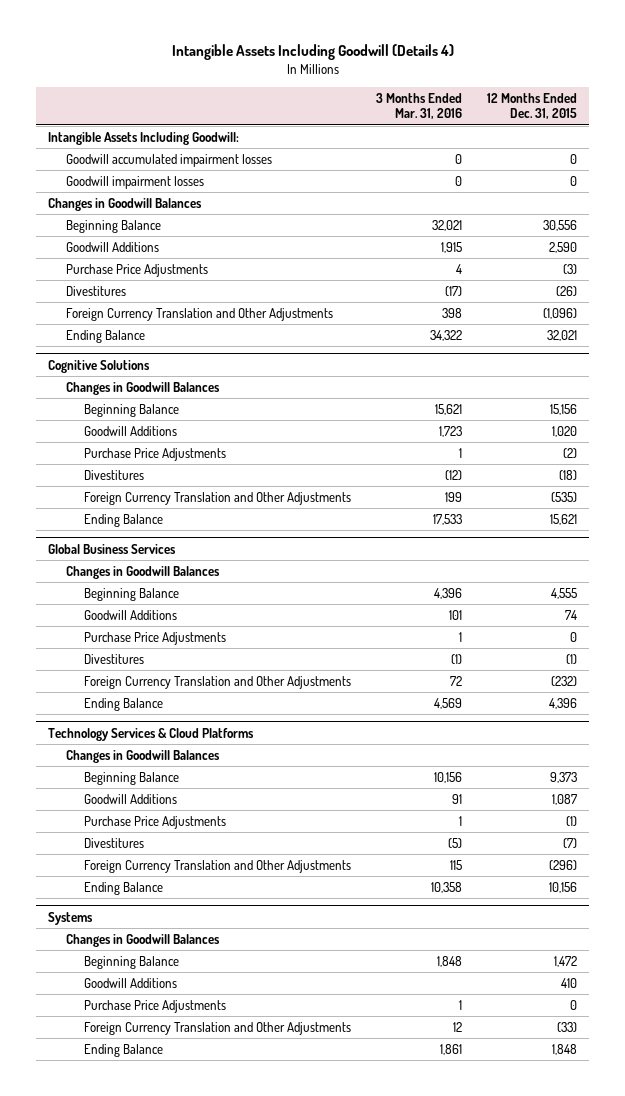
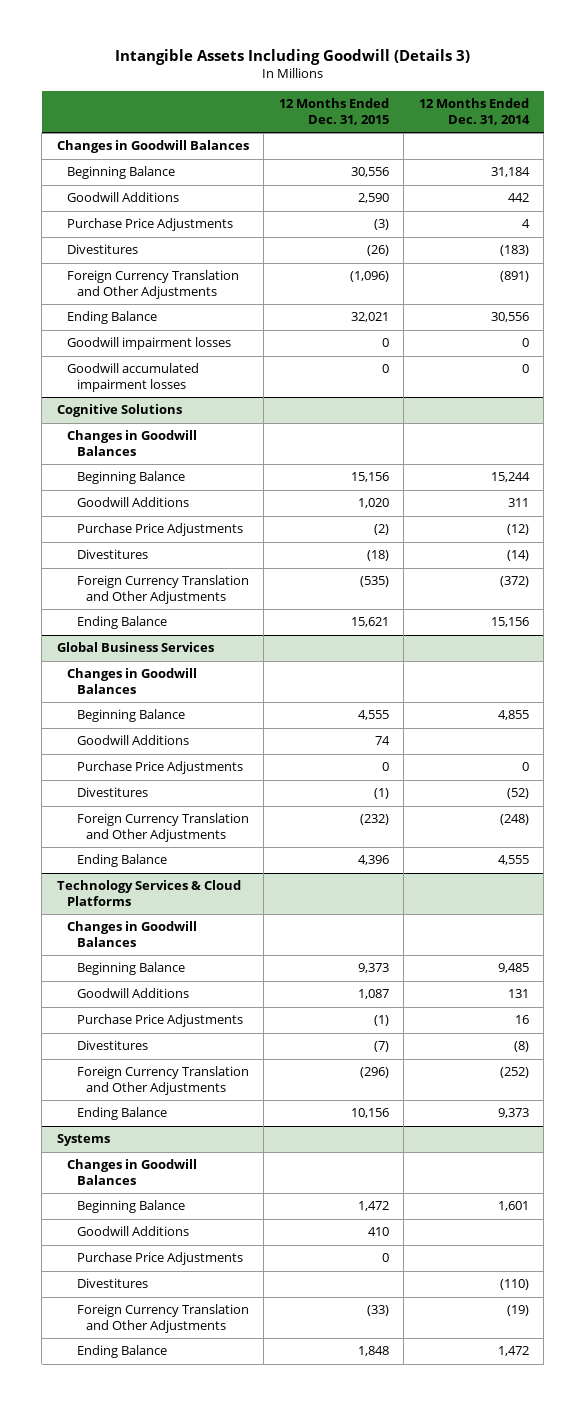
[171,44,454,61] Intangible Assets Including Goodwill (Details 4) -> [114,49,470,66] Intangible Assets Including Goodwill (Details 3)
[375,92,462,120] 3 Months Ended Mar. 31, 2016 -> none
none -> [418,98,530,126] 12 Months Ended Dec. 31, 2014
[48,131,240,145] Intangible Assets Including Goodwill: -> none
[66,175,205,189] Goodwill impairment losses -> [66,337,231,351] Goodwill impairment losses
[66,153,273,167] Goodwill accumulated impairment losses -> [66,363,199,393] Goodwill accumulated impairment losses
none -> [76,1278,148,1289] Divestitures

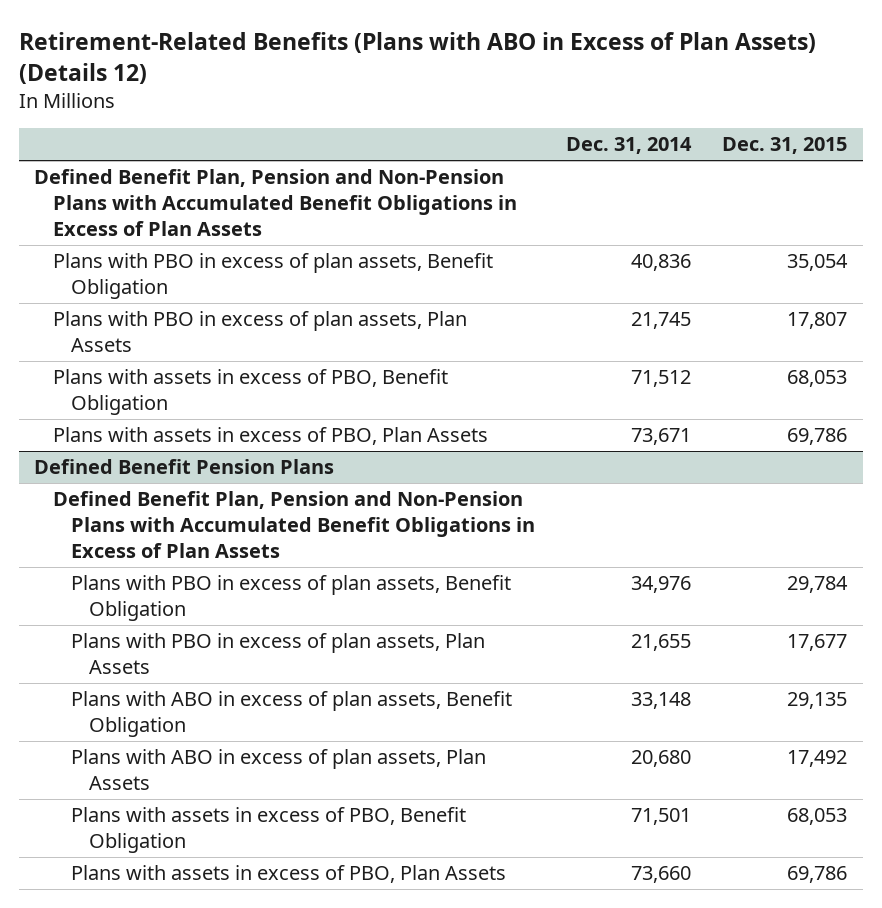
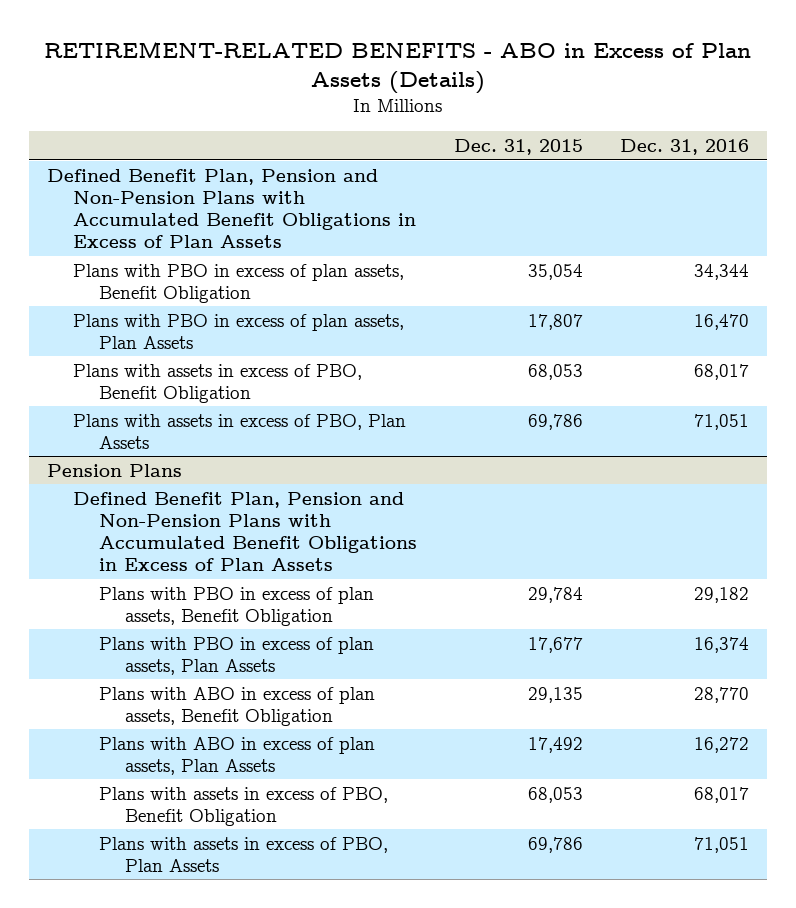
[18,31,816,84] Retirement-Related Benefits (Plans with ABO in Excess of Plan Assets) (Details 12) -> [43,40,751,95] RETIREMENT-RELATED BENEFITS - ABO in Excess of Plan Assets (Details)
[566,137,693,155] Dec. 31, 2014 -> none
none -> [619,138,749,155] Dec. 31, 2016
[34,459,335,475] Defined Benefit Pension Plans -> [47,463,183,477] Pension Plans

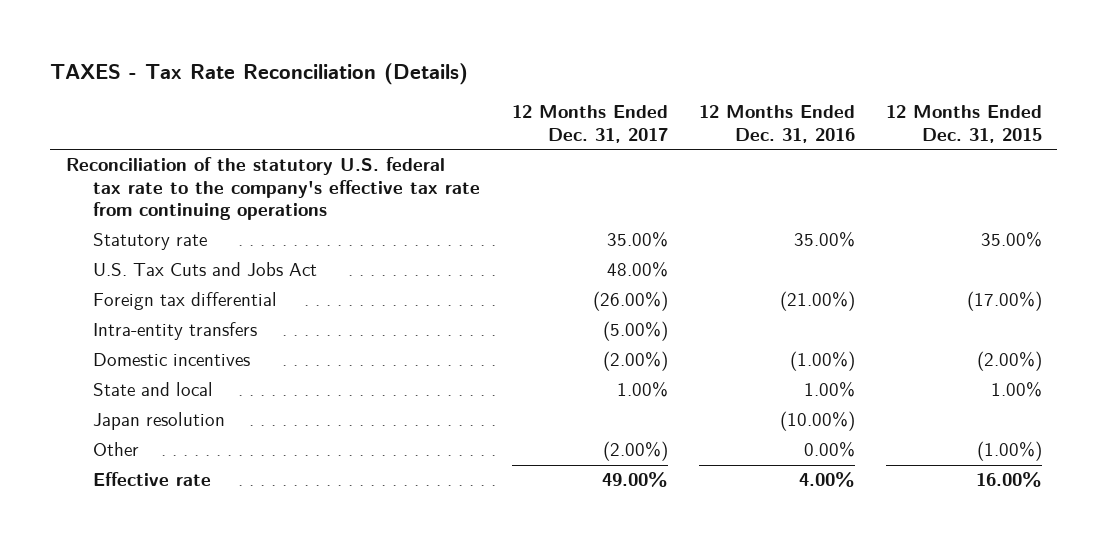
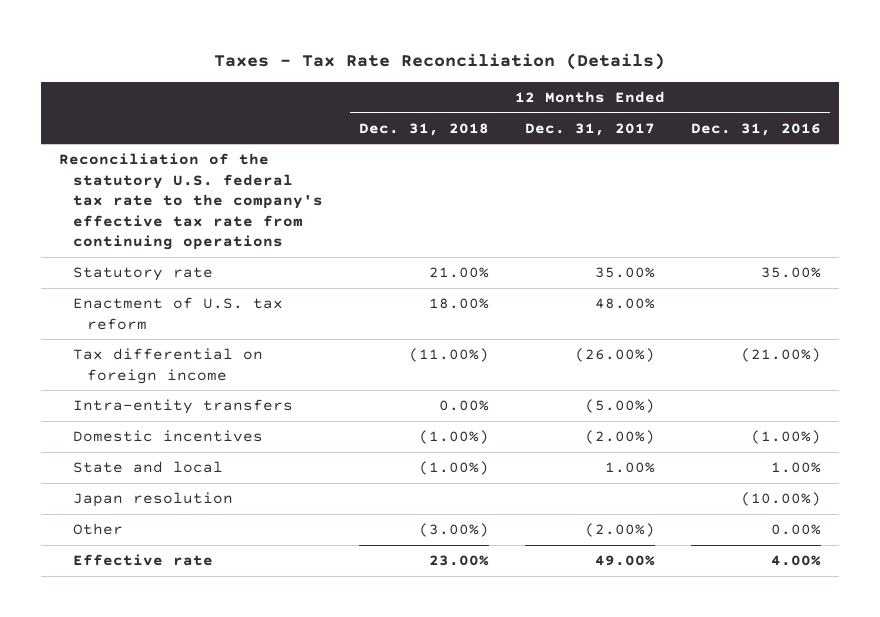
[50,62,469,85] TAXES - Tax Rate Reconciliation (Details) -> [213,52,665,70] Taxes - Tax Rate Reconciliation (Details)
[885,105,1042,143] 12 Months Ended Dec. 31, 2015 -> none
none -> [358,122,489,136] Dec. 31, 2018
[93,262,318,277] U.S. Tax Cuts and Jobs Act -> [72,297,283,330] Enactment of U.S. tax reform
[93,292,278,311] Foreign tax differential -> [72,348,263,384] Tax differential on foreign income

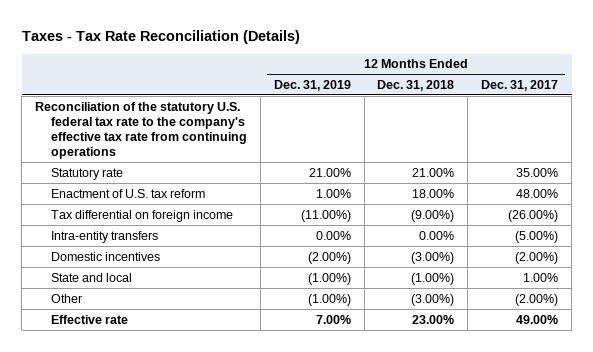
[690,122,821,136] Dec. 31, 2016 -> none
none -> [273,79,351,91] Dec. 31, 2019
[408,348,489,363] (11.00%) -> [411,209,455,222] (9.00%)
[418,430,489,445] (1.00%) -> [411,251,455,264] (3.00%)
[72,492,233,508] Japan resolution -> none

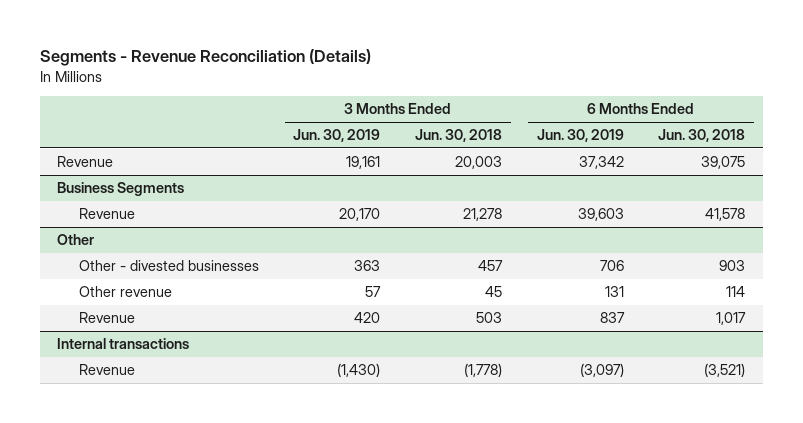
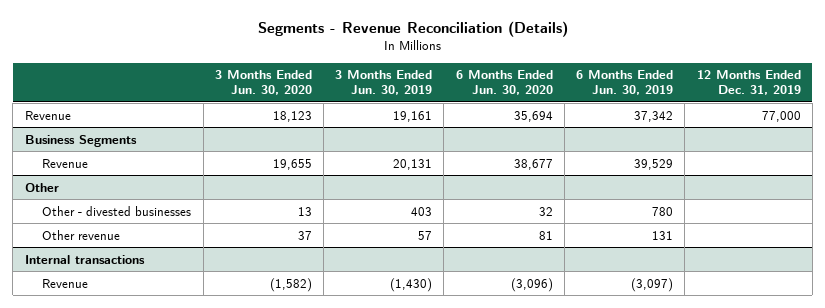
[415,129,503,143] Jun. 30, 2018 -> none
[658,129,746,143] Jun. 30, 2018 -> none
none -> [214,70,312,96] 3 Months Ended Jun. 30, 2020
none -> [455,70,553,96] 6 Months Ended Jun. 30, 2020
none -> [696,70,801,96] 12 Months Ended Dec. 31, 2019
[339,208,381,222] 20,170 -> [393,158,433,170] 20,131
[577,208,624,222] 39,603 -> [634,158,674,170] 39,529
[354,260,381,272] 363 -> [411,206,433,216] 403
[599,260,624,272] 706 -> [652,206,674,216] 780
[78,312,135,324] Revenue -> none

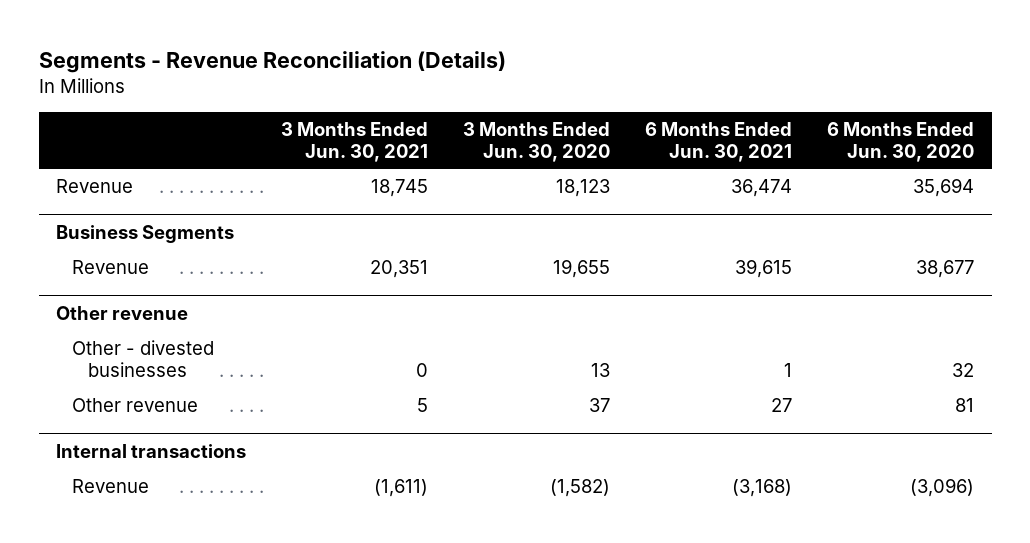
[335,70,433,96] 3 Months Ended Jun. 30, 2019 -> none
[576,70,674,96] 6 Months Ended Jun. 30, 2019 -> none
[696,70,801,96] 12 Months Ended Dec. 31, 2019 -> none
none -> [281,121,429,162] 3 Months Ended Jun. 30, 2021
none -> [645,121,793,162] 6 Months Ended Jun. 30, 2021
[24,182,59,192] Other -> [56,306,189,321] Other revenue

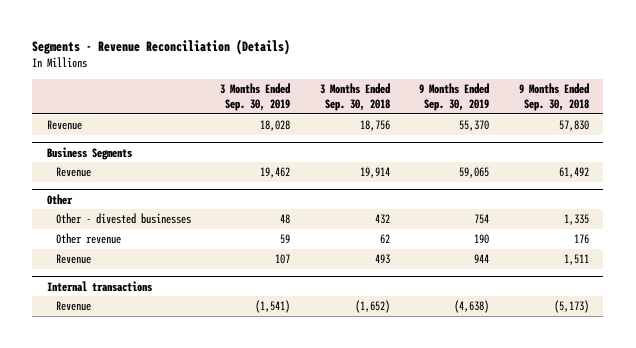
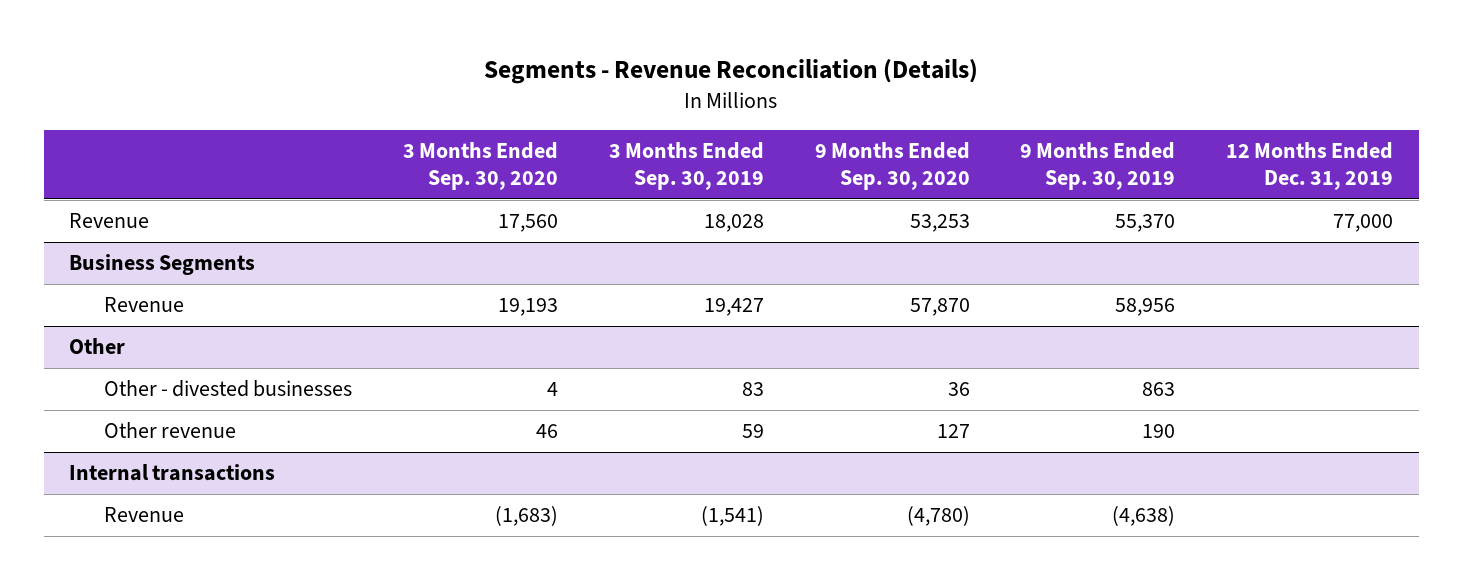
[319,82,390,111] 3 Months Ended Sep. 30, 2018 -> none
[518,82,589,111] 9 Months Ended Sep. 30, 2018 -> none
none -> [403,141,559,191] 3 Months Ended Sep. 30, 2020
none -> [814,141,970,191] 9 Months Ended Sep. 30, 2020
none -> [1226,141,1394,191] 12 Months Ended Dec. 31, 2019
[260,167,291,179] 19,462 -> [703,298,764,317] 19,427
[459,167,490,179] 59,065 -> [1115,298,1176,317] 58,956
[280,214,291,225] 48 -> [741,382,764,397] 83
[474,214,490,225] 754 -> [1142,382,1176,397] 863
[56,254,92,265] Revenue -> none

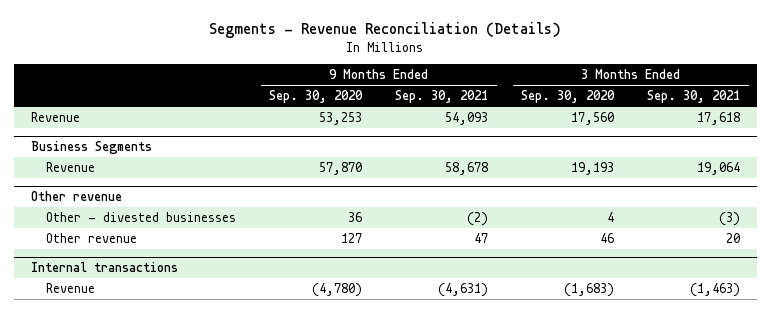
[608,141,764,191] 3 Months Ended Sep. 30, 2019 -> none
[1020,141,1176,191] 9 Months Ended Sep. 30, 2019 -> none
[1226,141,1394,191] 12 Months Ended Dec. 31, 2019 -> none
none -> [395,90,489,104] Sep. 30, 2021
none -> [647,90,741,104] Sep. 30, 2021
[69,338,126,355] Other -> [30,191,122,202] Other revenue

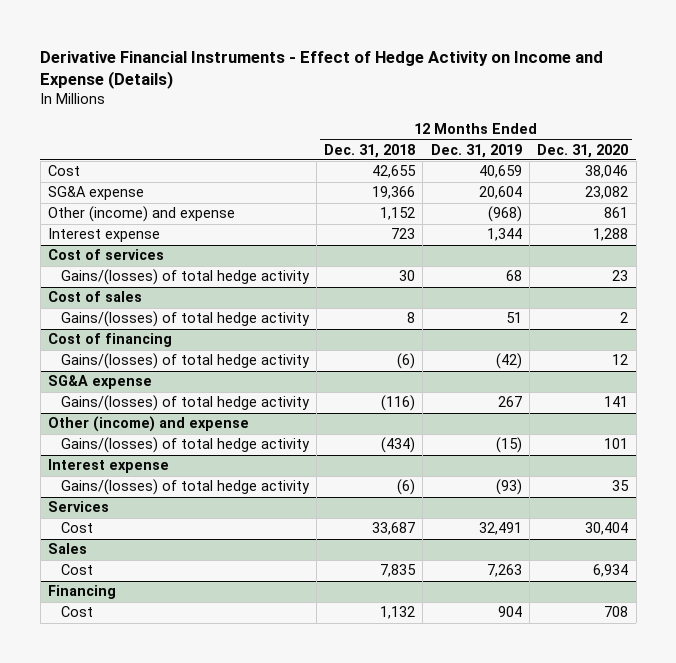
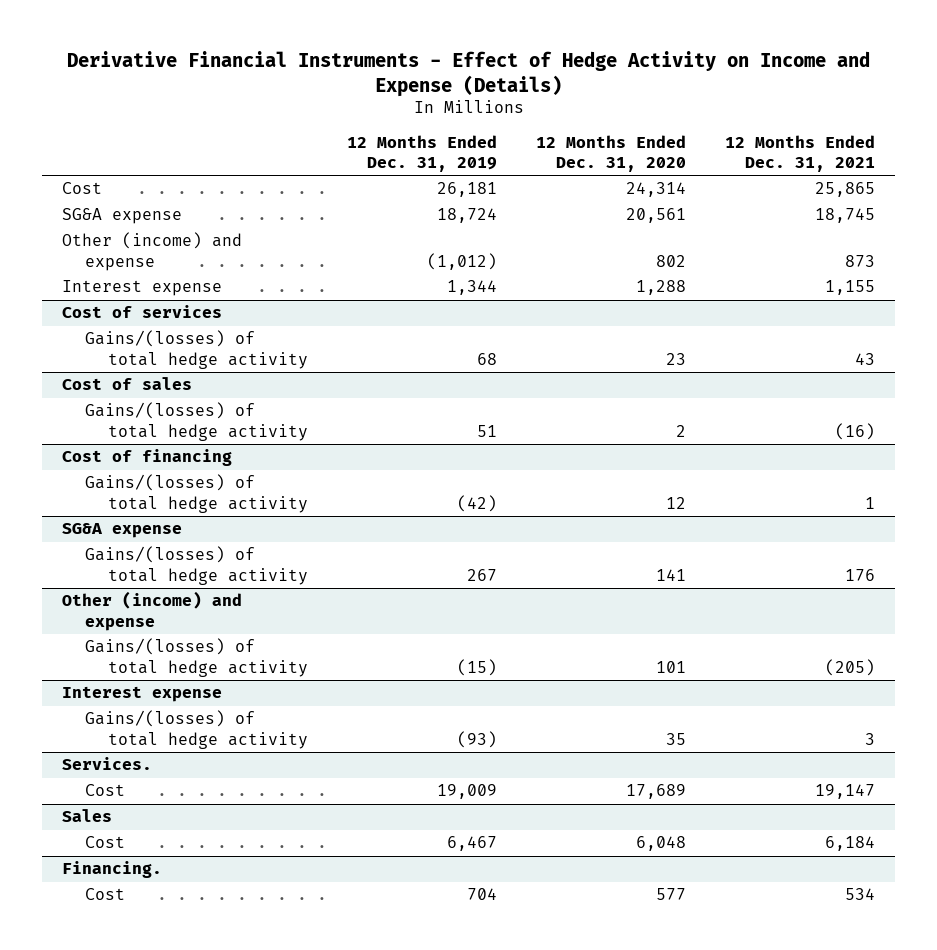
[324,143,416,158] Dec. 31, 2018 -> none
none -> [725,134,876,172] 12 Months Ended Dec. 31, 2021
[478,165,522,179] 40,659 -> [436,182,497,198] 26,181
[585,165,629,179] 38,046 -> [625,182,686,198] 24,314
[478,186,522,200] 20,604 -> [436,208,497,224] 18,724
[585,186,629,200] 23,082 -> [625,208,686,224] 20,561
[487,206,522,223] (968) -> [426,252,497,270] (1,012)
[604,207,629,219] 861 -> [655,254,686,267] 802
[48,501,110,513] Services -> [62,757,153,771] Services.
[478,522,522,536] 32,491 -> [436,784,497,800] 19,009
[585,522,629,536] 30,404 -> [625,784,686,800] 17,689
[486,564,522,578] 7,263 -> [446,836,497,852] 6,467
[593,564,629,578] 6,934 -> [635,836,686,852] 6,048
[48,585,117,600] Financing -> [62,861,163,879] Financing.
[497,606,522,618] 904 -> [466,888,497,901] 704
[604,606,629,618] 708 -> [655,888,686,901] 577

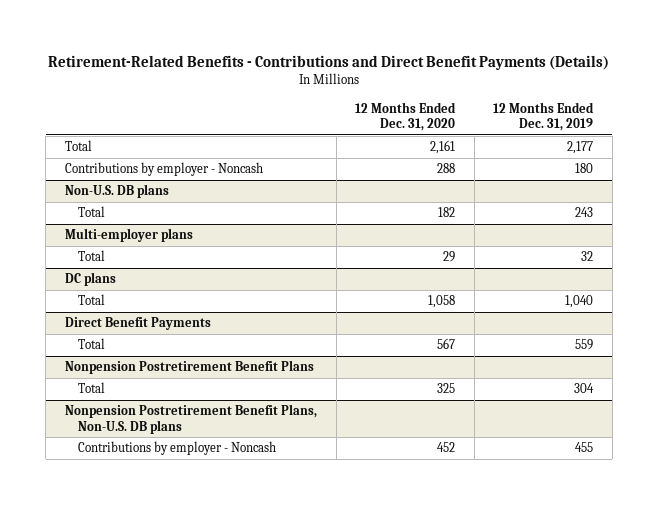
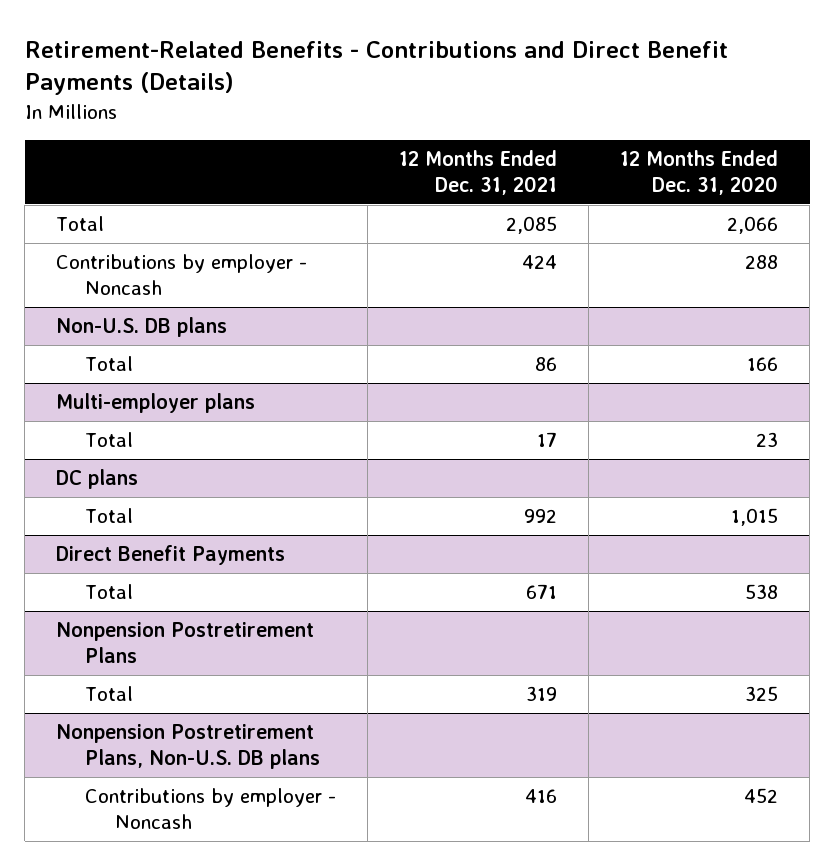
[493,102,595,132] 12 Months Ended Dec. 31, 2019 -> none
none -> [399,150,558,196] 12 Months Ended Dec. 31, 2021
[430,140,456,155] 2,161 -> [727,215,779,234] 2,066
[438,207,456,218] 182 -> [747,356,779,371] 166
[443,251,456,263] 29 -> [756,431,779,447] 23
[428,295,456,309] 1,058 -> [731,507,779,526] 1,015
[437,338,456,350] 567 -> [745,583,779,599] 538
[65,360,315,375] Nonpension Postretirement Benefit Plans -> [56,621,315,664] Nonpension Postretirement Plans
[65,404,318,434] Nonpension Postretirement Benefit Plans, Non-U.S. DB plans -> [56,723,321,770] Nonpension Postretirement Plans, Non-U.S. DB plans

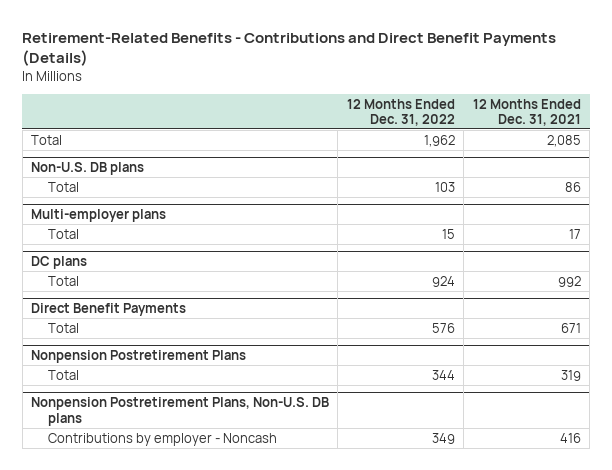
[620,150,779,196] 12 Months Ended Dec. 31, 2020 -> none
none -> [346,98,455,126] 12 Months Ended Dec. 31, 2022
[56,253,308,296] Contributions by employer - Noncash -> none

